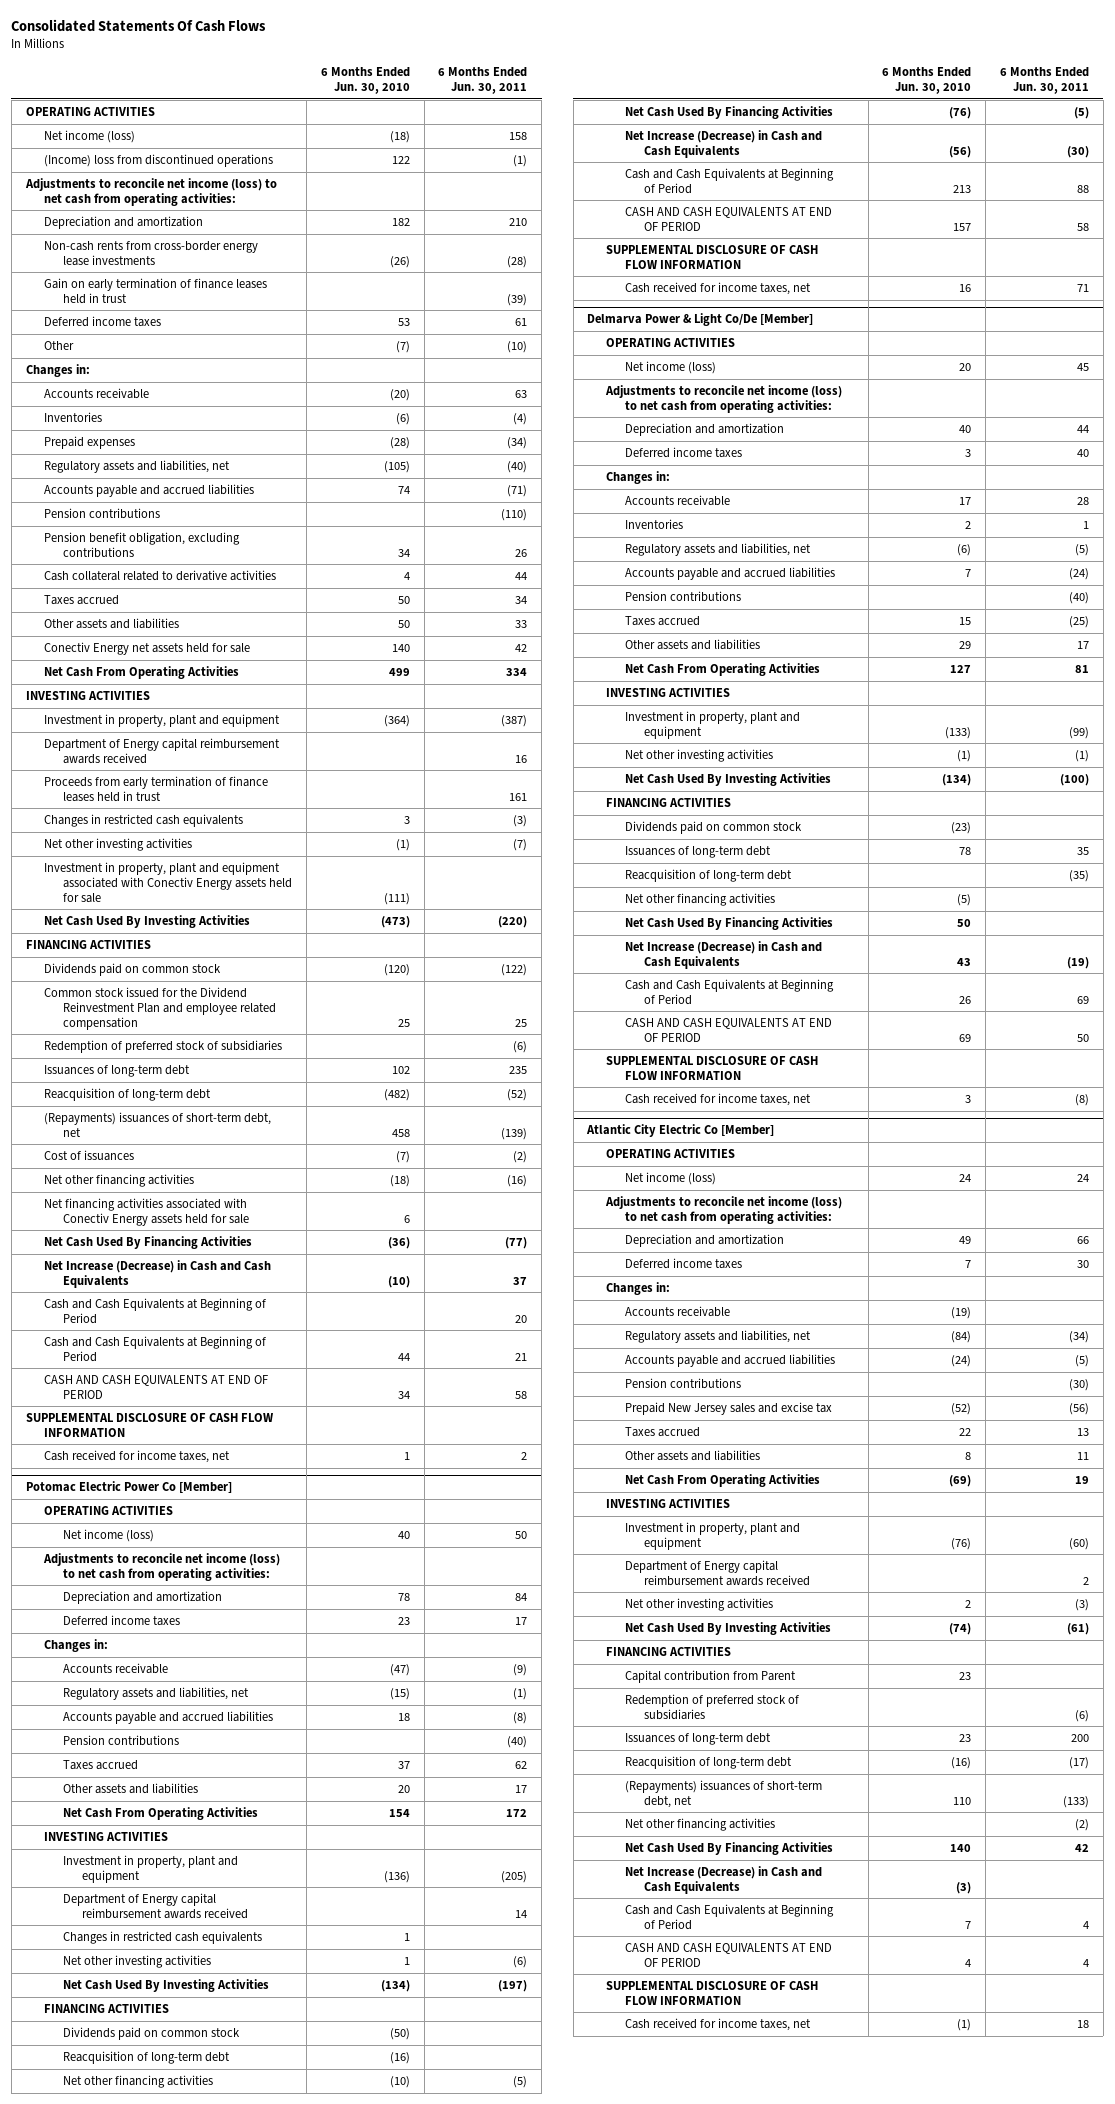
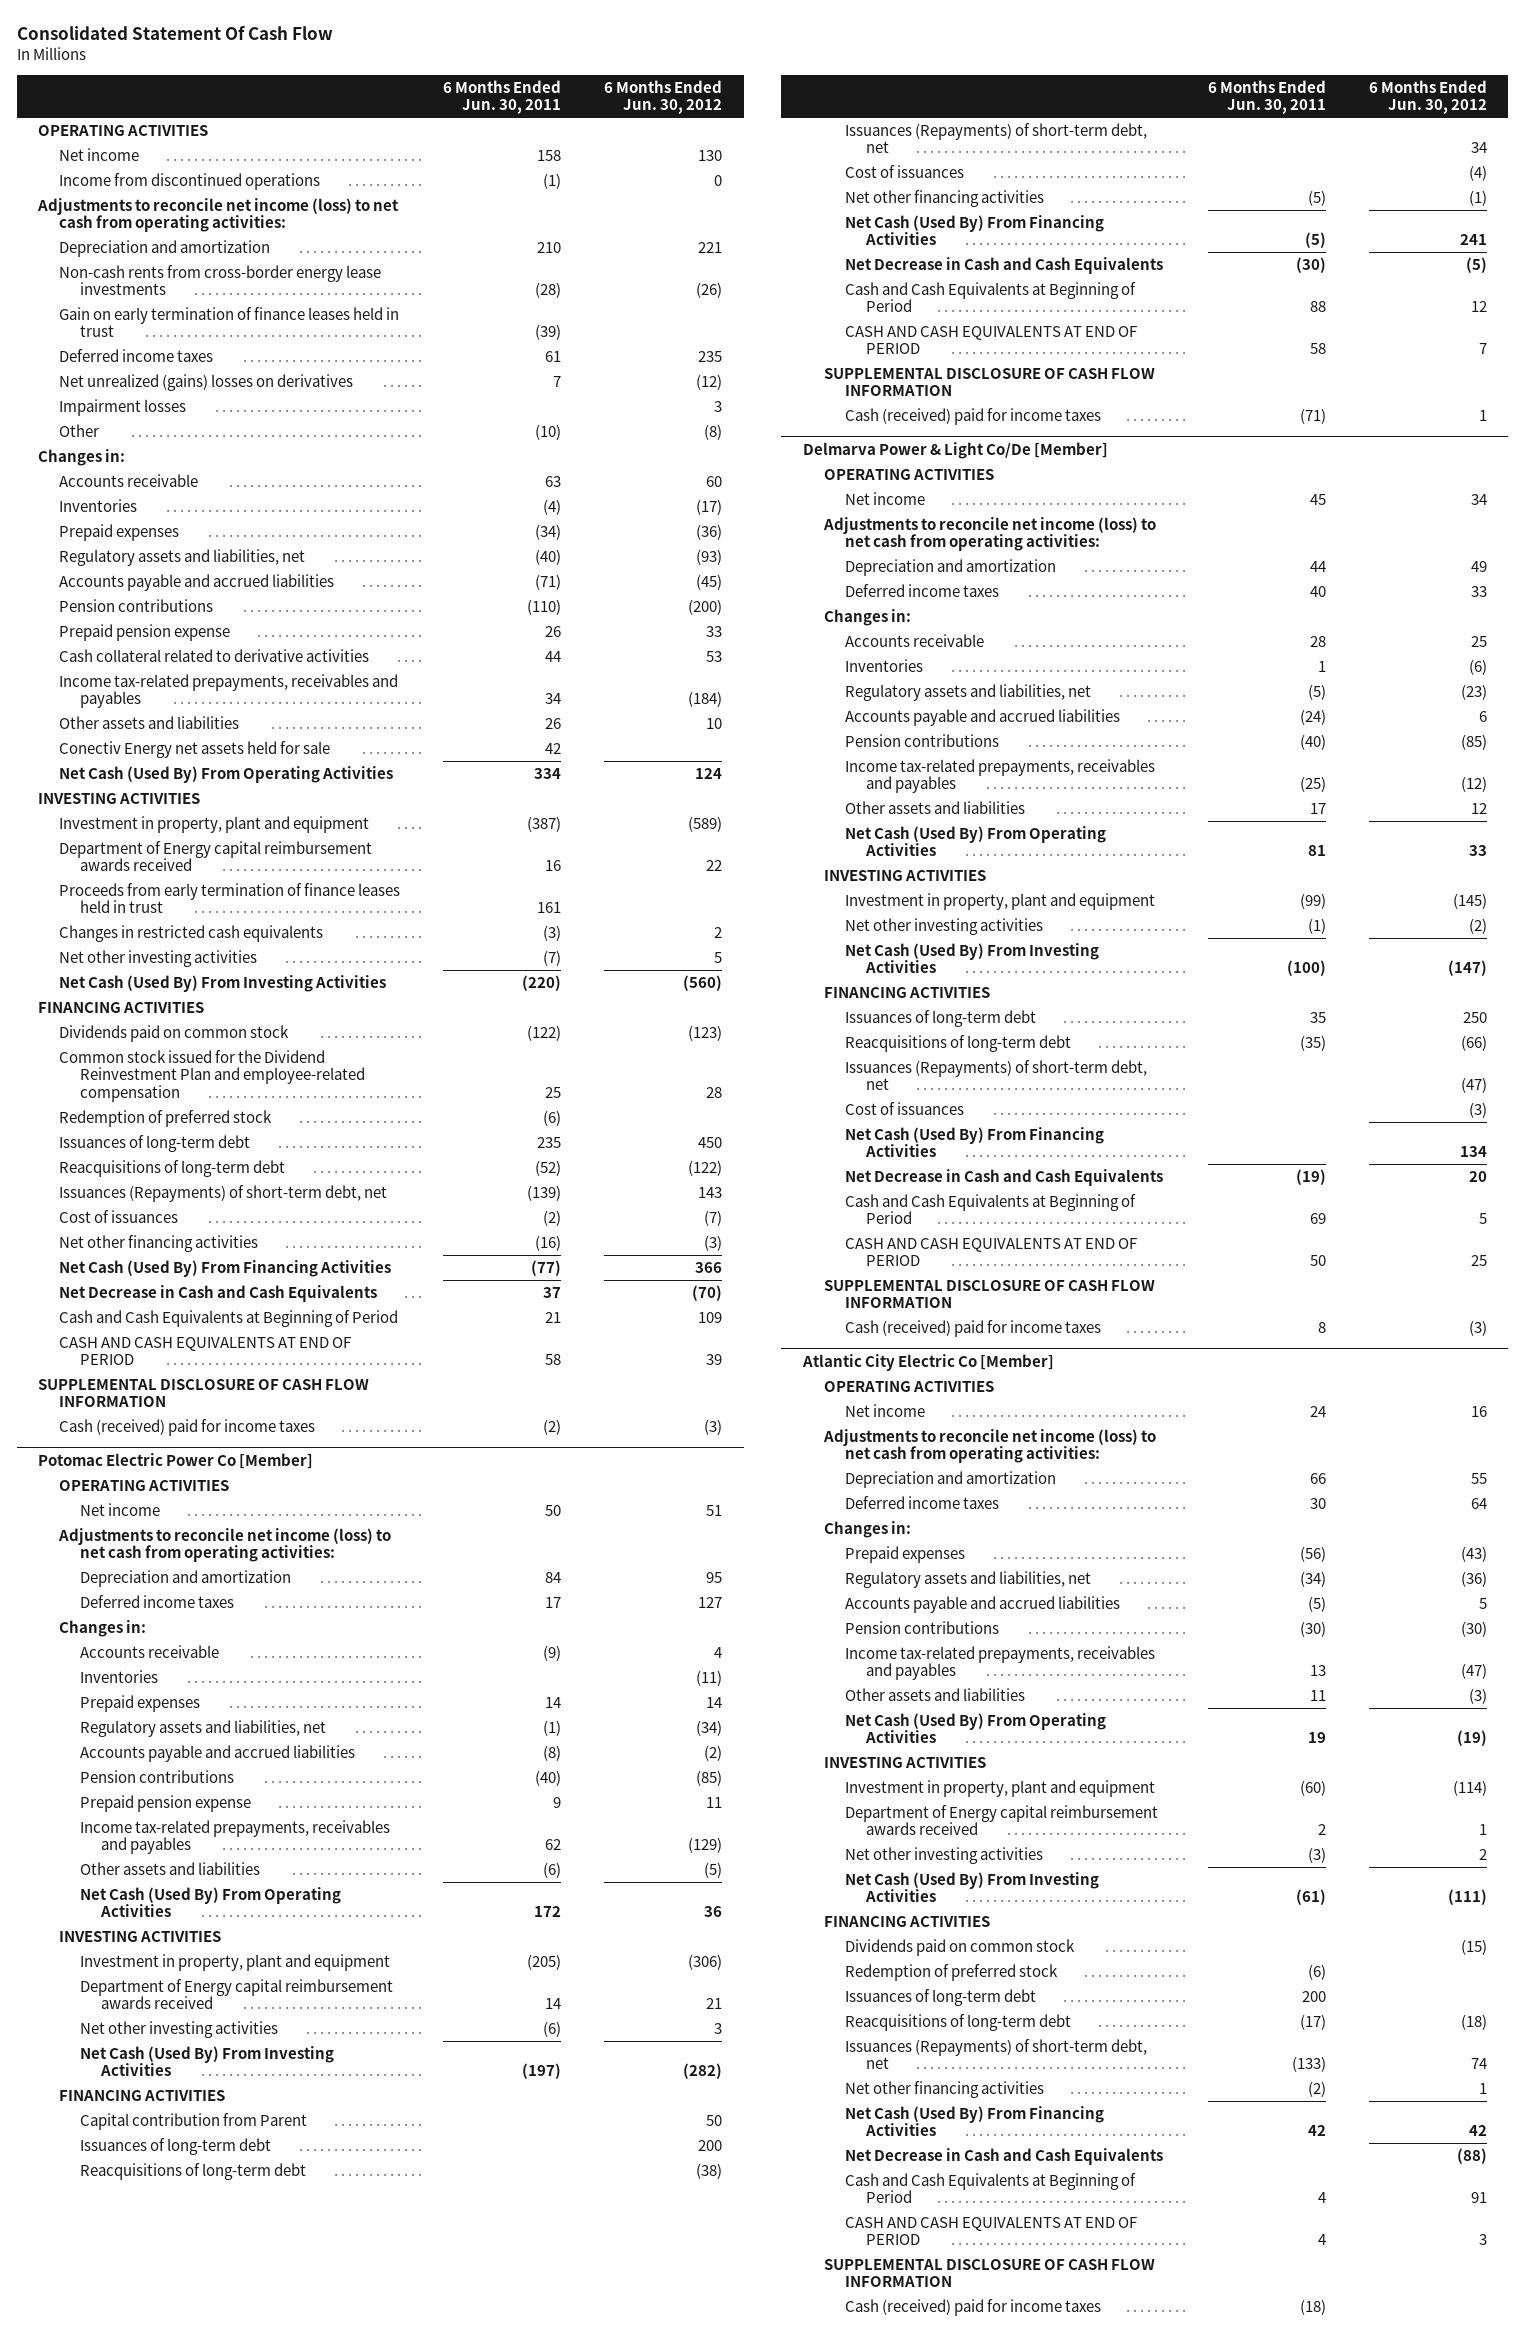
[11,18,267,32] Consolidated Statements Of Cash Flows -> [16,25,333,40] Consolidated Statement Of Cash Flow
[320,67,410,95] 6 Months Ended Jun. 30, 2010 -> none
none -> [604,79,723,115] 6 Months Ended Jun. 30, 2012
[44,129,136,143] Net income (loss) -> [59,147,140,161] Net income
[44,153,274,167] (Income) loss from discontinued operations -> [59,172,321,190] Income from discontinued operations
none -> [59,373,354,391] Net unrealized (gains) losses on derivatives
none -> [59,398,187,416] Impairment losses
[44,531,241,558] Pension benefit obligation, excluding contributions -> [59,623,231,641] Prepaid pension expense
[44,594,120,605] Taxes accrued -> none
none -> [59,673,399,709] Income tax-related prepayments, receivables and payables
[515,619,528,628] 33 -> [545,717,562,729] 26
[44,665,240,679] Net Cash From Operating Activities -> [59,765,394,783] Net Cash (Used By) From Operating Activities
[44,861,293,903] Investment in property, plant and equipment associated with Conectiv Energy assets held for sale -> none
[44,914,251,928] Net Cash Used By Investing Activities -> [59,974,387,992] Net Cash (Used By) From Investing Activities
[44,986,277,1030] Common stock issued for the Dividend Reinvestment Plan and employee related compensation -> [59,1049,366,1102] Common stock issued for the Dividend Reinvestment Plan and employee-related compensation
[44,1039,283,1053] Redemption of preferred stock of subsidiaries -> [59,1109,273,1127] Redemption of preferred stock
[44,1087,212,1101] Reacquisition of long-term debt -> [59,1159,286,1177] Reacquisitions of long-term debt
[44,1111,272,1137] (Repayments) issuances of short-term debt, net -> [59,1184,388,1202] Issuances (Repayments) of short-term debt, net
[44,1197,250,1226] Net financing activities associated with Conectiv Energy assets held for sale -> none
[44,1297,267,1324] Cash and Cash Equivalents at Beginning of Period -> none
[44,1235,253,1249] Net Cash Used By Financing Activities -> [59,1259,392,1277] Net Cash (Used By) From Financing Activities
[44,1259,272,1288] Net Increase (Decrease) in Cash and Cash Equivalents -> [59,1284,378,1302] Net Decrease in Cash and Cash Equivalents
[44,1449,231,1463] Cash received for income taxes, net -> [59,1418,316,1436] Cash (received) paid for income taxes
[521,1451,528,1460] 2 -> [543,1418,562,1435] (2)
[63,1528,155,1542] Net income (loss) -> [80,1502,161,1516] Net income
none -> [80,1669,159,1683] Inventories
none -> [80,1694,201,1712] Prepaid expenses
[63,1759,139,1770] Taxes accrued -> none
none -> [80,1794,252,1812] Prepaid pension expense
none -> [80,1819,391,1855] Income tax-related prepayments, receivables and payables
[515,1784,528,1793] 17 -> [543,1861,562,1878] (6)
[63,1806,259,1820] Net Cash From Operating Activities -> [80,1886,342,1918] Net Cash (Used By) From Operating Activities
[63,1930,263,1944] Changes in restricted cash equivalents -> none
[63,1978,270,1992] Net Cash Used By Investing Activities -> [80,2045,335,2077] Net Cash (Used By) From Investing Activities
[63,2026,241,2040] Dividends paid on common stock -> none
none -> [80,2112,308,2130] Capital contribution from Parent
none -> [80,2137,272,2155] Issuances of long-term debt
[63,2050,231,2064] Reacquisition of long-term debt -> [80,2162,307,2180] Reacquisitions of long-term debt
none -> [844,122,1147,154] Issuances (Repayments) of short-term debt, net
none -> [844,164,964,178] Cost of issuances
[624,105,833,119] Net Cash Used By Financing Activities -> [844,214,1104,246] Net Cash (Used By) From Financing Activities
[624,129,822,158] Net Increase (Decrease) in Cash and Cash Equivalents -> [844,256,1163,274] Net Decrease in Cash and Cash Equivalents
[624,281,811,295] Cash received for income taxes, net -> [844,407,1101,425] Cash (received) paid for income taxes
[1077,283,1090,292] 71 -> [1299,407,1326,424] (71)
[624,360,716,374] Net income (loss) -> [844,491,925,505] Net income
[624,615,700,626] Taxes accrued -> none
none -> [844,758,1155,794] Income tax-related prepayments, receivables and payables
[624,662,820,676] Net Cash From Operating Activities -> [844,825,1106,857] Net Cash (Used By) From Operating Activities
[624,772,831,786] Net Cash Used By Investing Activities -> [844,942,1099,974] Net Cash (Used By) From Investing Activities
[624,820,802,834] Dividends paid on common stock -> none
[624,892,775,906] Net other financing activities -> none
[624,868,792,882] Reacquisition of long-term debt -> [844,1034,1071,1052] Reacquisitions of long-term debt
none -> [844,1059,1147,1091] Issuances (Repayments) of short-term debt, net
none -> [844,1101,964,1115] Cost of issuances
[624,916,833,930] Net Cash Used By Financing Activities -> [844,1126,1104,1158] Net Cash (Used By) From Financing Activities
[624,940,822,969] Net Increase (Decrease) in Cash and Cash Equivalents -> [844,1168,1163,1186] Net Decrease in Cash and Cash Equivalents
[624,1092,811,1106] Cash received for income taxes, net -> [844,1319,1101,1337] Cash (received) paid for income taxes
[1075,1093,1090,1106] (8) -> [1317,1321,1326,1333] 8
[624,1171,716,1185] Net income (loss) -> [844,1403,925,1417] Net income
[624,1305,730,1317] Accounts receivable -> none
none -> [844,1545,965,1563] Prepaid expenses
[624,1401,832,1415] Prepaid New Jersey sales and excise tax -> none
[624,1426,700,1437] Taxes accrued -> none
none -> [844,1645,1155,1681] Income tax-related prepayments, receivables and payables
[624,1473,820,1487] Net Cash From Operating Activities -> [844,1712,1106,1744] Net Cash (Used By) From Operating Activities
[624,1621,831,1635] Net Cash Used By Investing Activities -> [844,1871,1099,1903] Net Cash (Used By) From Investing Activities
[624,1669,796,1683] Capital contribution from Parent -> none
none -> [844,1938,1075,1956] Dividends paid on common stock
[624,1693,799,1720] Redemption of preferred stock of subsidiaries -> [844,1963,1058,1981] Redemption of preferred stock
[624,1755,792,1769] Reacquisition of long-term debt -> [844,2013,1071,2031] Reacquisitions of long-term debt
[624,1779,822,1808] (Repayments) issuances of short-term debt, net -> [844,2038,1147,2070] Issuances (Repayments) of short-term debt, net
[624,1841,833,1855] Net Cash Used By Financing Activities -> [844,2105,1104,2137] Net Cash (Used By) From Financing Activities
[624,1865,822,1894] Net Increase (Decrease) in Cash and Cash Equivalents -> [844,2147,1163,2165] Net Decrease in Cash and Cash Equivalents
[624,2017,811,2031] Cash received for income taxes, net -> [844,2298,1101,2316] Cash (received) paid for income taxes
[1077,2019,1090,2028] 18 -> [1299,2298,1326,2315] (18)

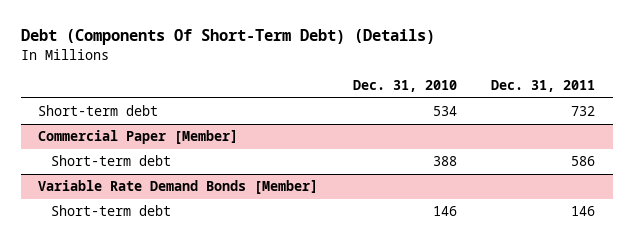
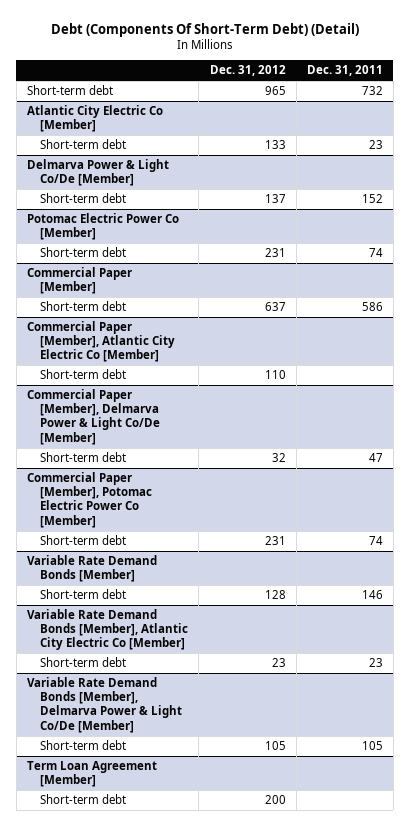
[20,29,435,46] Debt (Components Of Short-Term Debt) (Details) -> [50,22,359,37] Debt (Components Of Short-Term Debt) (Detail)
[352,80,457,93] Dec. 31, 2010 -> none
none -> [209,65,286,77] Dec. 31, 2012
none -> [27,104,164,133] Atlantic City Electric Co [Member]
none -> [40,138,127,149] Short-term debt
none -> [27,158,170,187] Delmarva Power & Light Co/De [Member]
none -> [40,192,127,203] Short-term debt
none -> [27,212,180,241] Potomac Electric Power Co [Member]
none -> [40,246,127,257] Short-term debt
none -> [27,320,176,363] Commercial Paper [Member], Atlantic City Electric Co [Member]
none -> [40,368,127,379] Short-term debt
none -> [27,388,161,445] Commercial Paper [Member], Delmarva Power & Light Co/De [Member]
none -> [40,451,127,462] Short-term debt
none -> [27,471,153,528] Commercial Paper [Member], Potomac Electric Power Co [Member]
none -> [40,534,127,545] Short-term debt
none -> [27,608,189,651] Variable Rate Demand Bonds [Member], Atlantic City Electric Co [Member]
none -> [40,656,127,667] Short-term debt
none -> [27,676,183,733] Variable Rate Demand Bonds [Member], Delmarva Power & Light Co/De [Member]
none -> [40,739,127,750] Short-term debt
none -> [27,760,158,788] Term Loan Agreement [Member]
none -> [40,793,127,804] Short-term debt

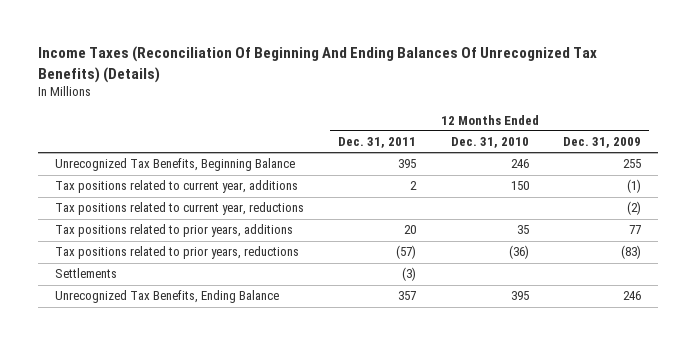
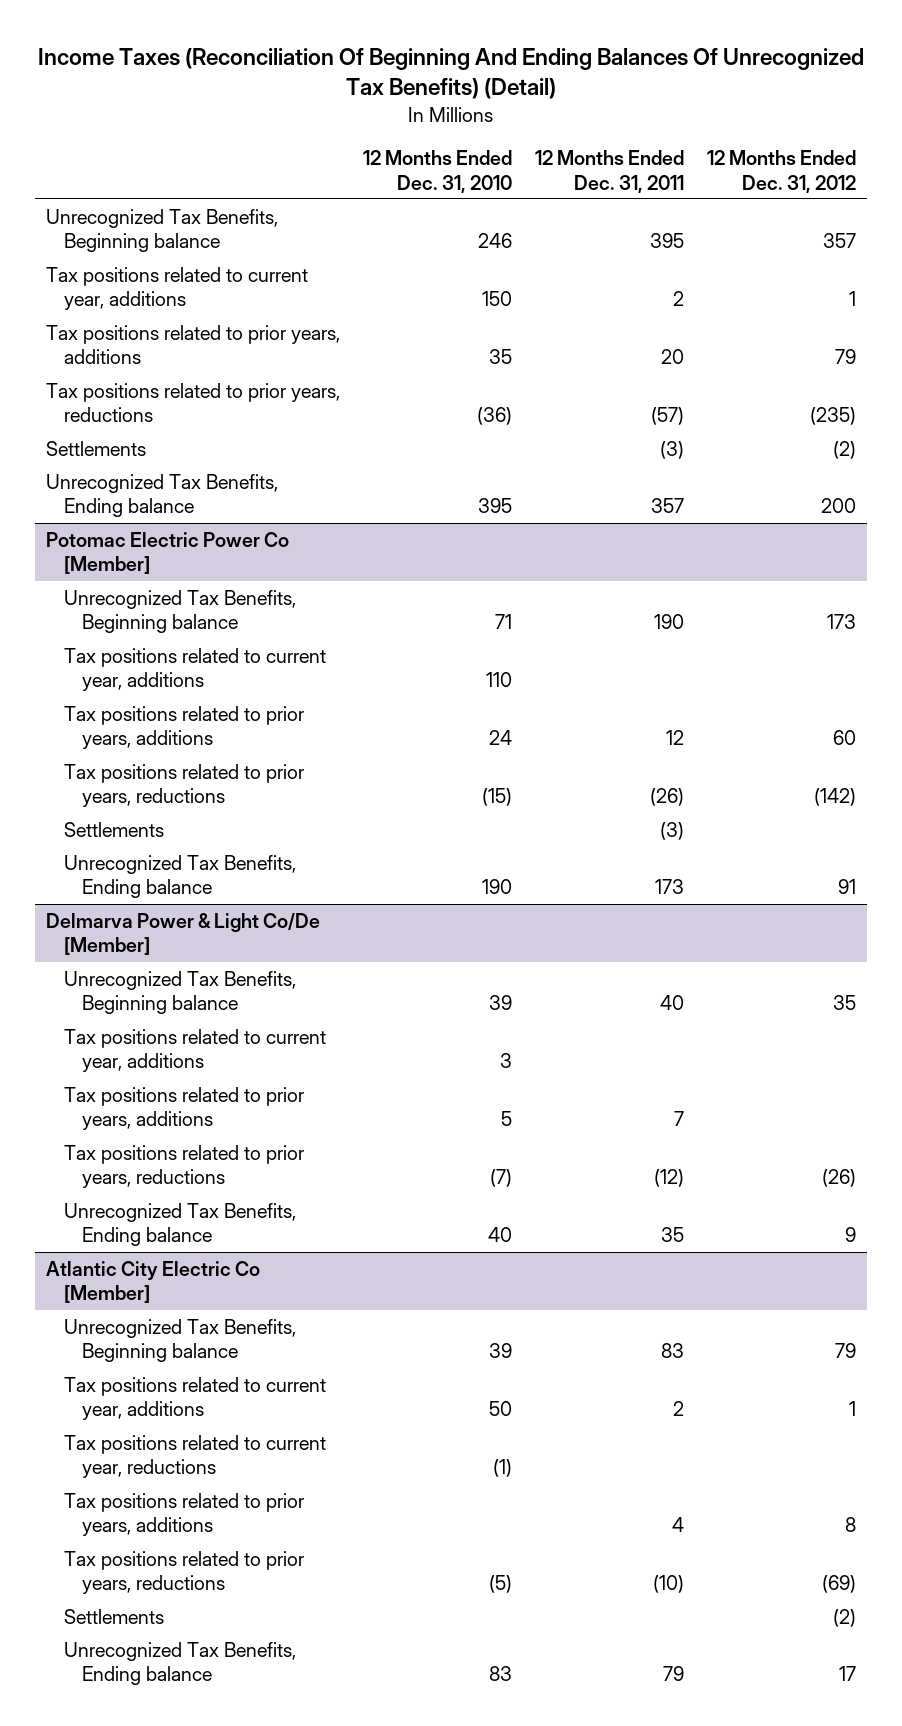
[37,46,597,83] Income Taxes (Reconciliation Of Beginning And Ending Balances Of Unrecognized Tax Benefits) (Details) -> [37,47,864,100] Income Taxes (Reconciliation Of Beginning And Ending Balances Of Unrecognized Tax Benefits) (Detail)
[562,137,641,149] Dec. 31, 2009 -> none
none -> [706,149,856,193] 12 Months Ended Dec. 31, 2012
[55,158,296,172] Unrecognized Tax Benefits, Beginning Balance -> [45,208,278,253] Unrecognized Tax Benefits, Beginning balance
[55,202,305,216] Tax positions related to current year, reductions -> none
[55,290,280,304] Unrecognized Tax Benefits, Ending Balance -> [45,473,278,518] Unrecognized Tax Benefits, Ending balance
none -> [45,531,289,575] Potomac Electric Power Co [Member]
none -> [63,589,296,634] Unrecognized Tax Benefits, Beginning balance
none -> [63,647,326,692] Tax positions related to current year, additions
none -> [63,705,304,750] Tax positions related to prior years, additions
none -> [63,763,304,808] Tax positions related to prior years, reductions
none -> [63,821,164,837] Settlements
none -> [63,854,296,899] Unrecognized Tax Benefits, Ending balance
none -> [45,912,320,956] Delmarva Power & Light Co/De [Member]
none -> [63,970,296,1015] Unrecognized Tax Benefits, Beginning balance
none -> [63,1028,326,1073] Tax positions related to current year, additions
none -> [63,1086,304,1131] Tax positions related to prior years, additions
none -> [63,1144,304,1189] Tax positions related to prior years, reductions
none -> [63,1202,296,1247] Unrecognized Tax Benefits, Ending balance
none -> [45,1260,260,1304] Atlantic City Electric Co [Member]
none -> [63,1318,296,1363] Unrecognized Tax Benefits, Beginning balance
none -> [63,1376,326,1421] Tax positions related to current year, additions
none -> [63,1434,326,1479] Tax positions related to current year, reductions
none -> [63,1492,304,1537] Tax positions related to prior years, additions
none -> [63,1550,304,1595] Tax positions related to prior years, reductions
none -> [63,1608,164,1624] Settlements
none -> [63,1641,296,1686] Unrecognized Tax Benefits, Ending balance

